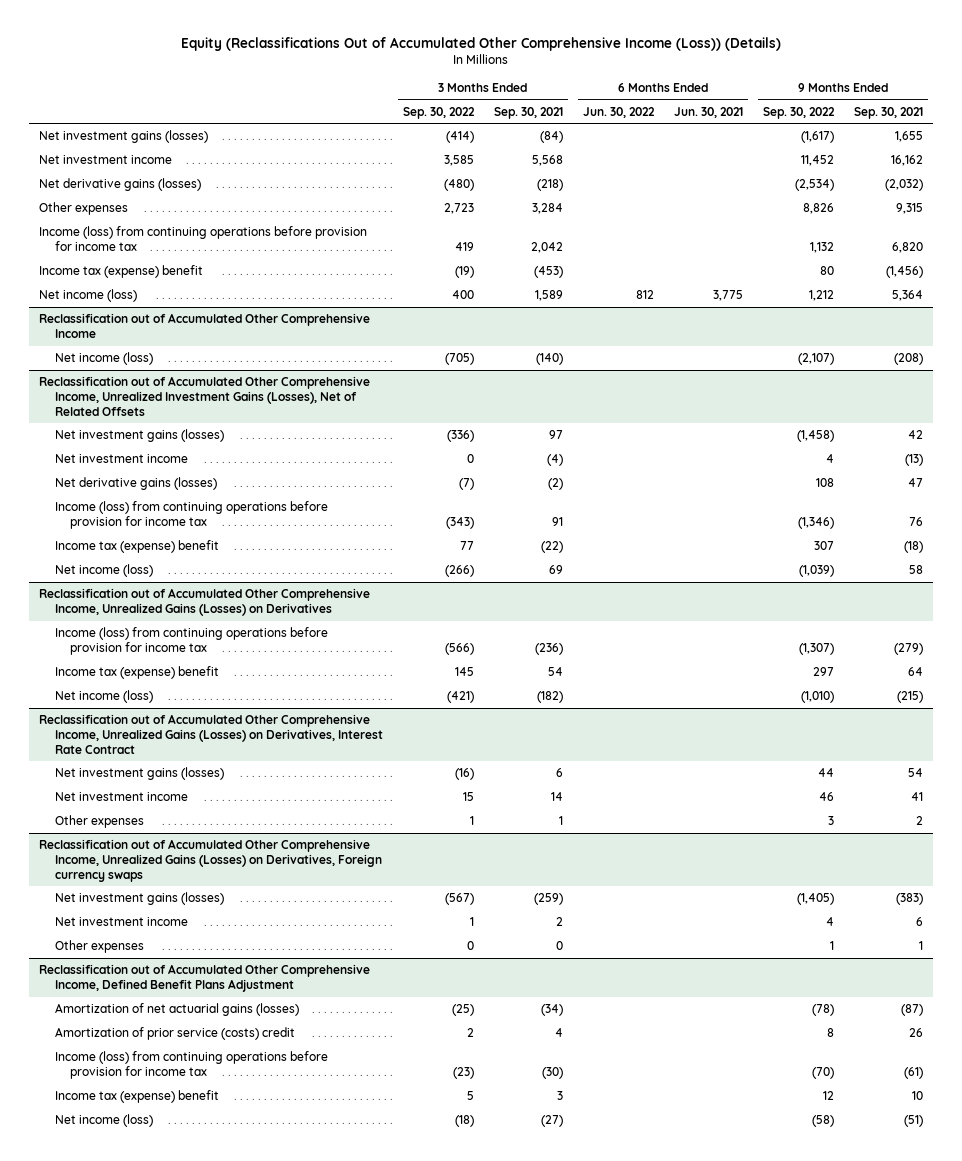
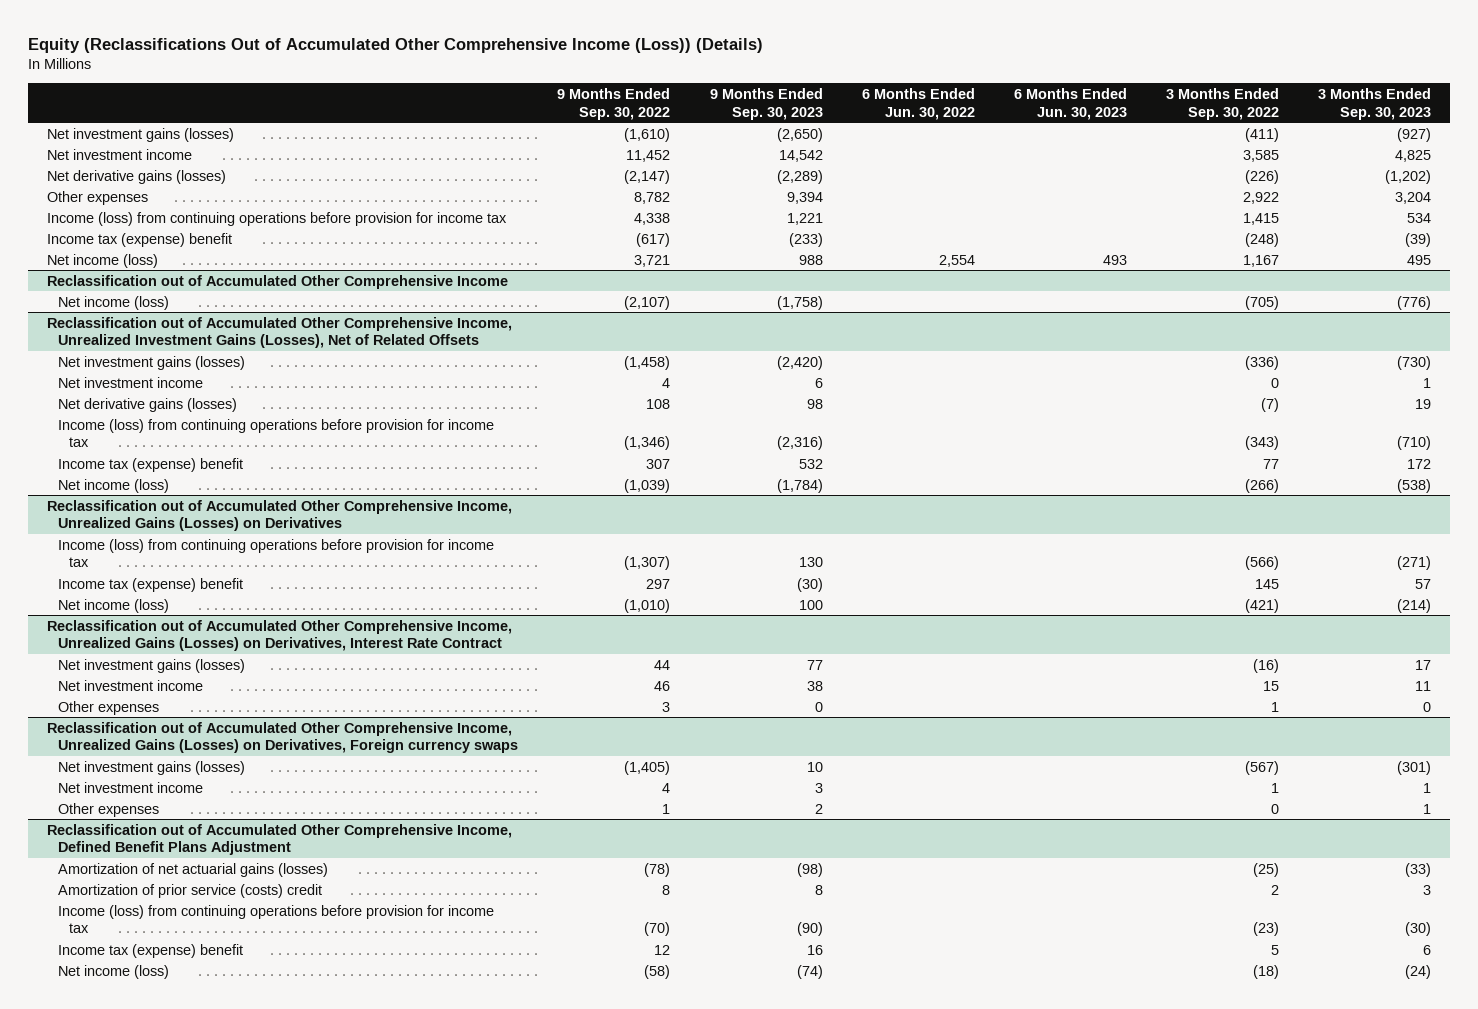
[493,106,563,119] Sep. 30, 2021 -> none
[673,106,743,118] Jun. 30, 2021 -> none
[853,106,923,119] Sep. 30, 2021 -> none
none -> [709,88,823,120] 9 Months Ended Sep. 30, 2023
none -> [1013,88,1127,120] 6 Months Ended Jun. 30, 2023
none -> [1317,88,1431,120] 3 Months Ended Sep. 30, 2023
[445,131,474,144] (414) -> [1244,127,1279,142] (411)
[800,131,834,144] (1,617) -> [624,127,671,142] (1,610)
[443,179,474,192] (480) -> [1244,169,1279,184] (226)
[794,179,834,192] (2,534) -> [624,169,671,184] (2,147)
[443,203,474,215] 2,723 -> [1242,191,1279,204] 2,922
[802,203,834,215] 8,826 -> [634,191,671,204] 8,782
[454,241,474,251] 419 -> [1242,212,1279,225] 1,415
[809,241,834,253] 1,132 -> [634,212,671,225] 4,338
[454,266,474,279] (19) -> [1244,232,1279,247] (248)
[819,266,834,276] 80 -> [636,232,671,247] (617)
[451,290,474,300] 400 -> [1242,254,1279,267] 1,167
[635,290,654,300] 812 -> [938,254,975,267] 2,554
[808,290,834,302] 1,212 -> [634,254,671,267] 3,721

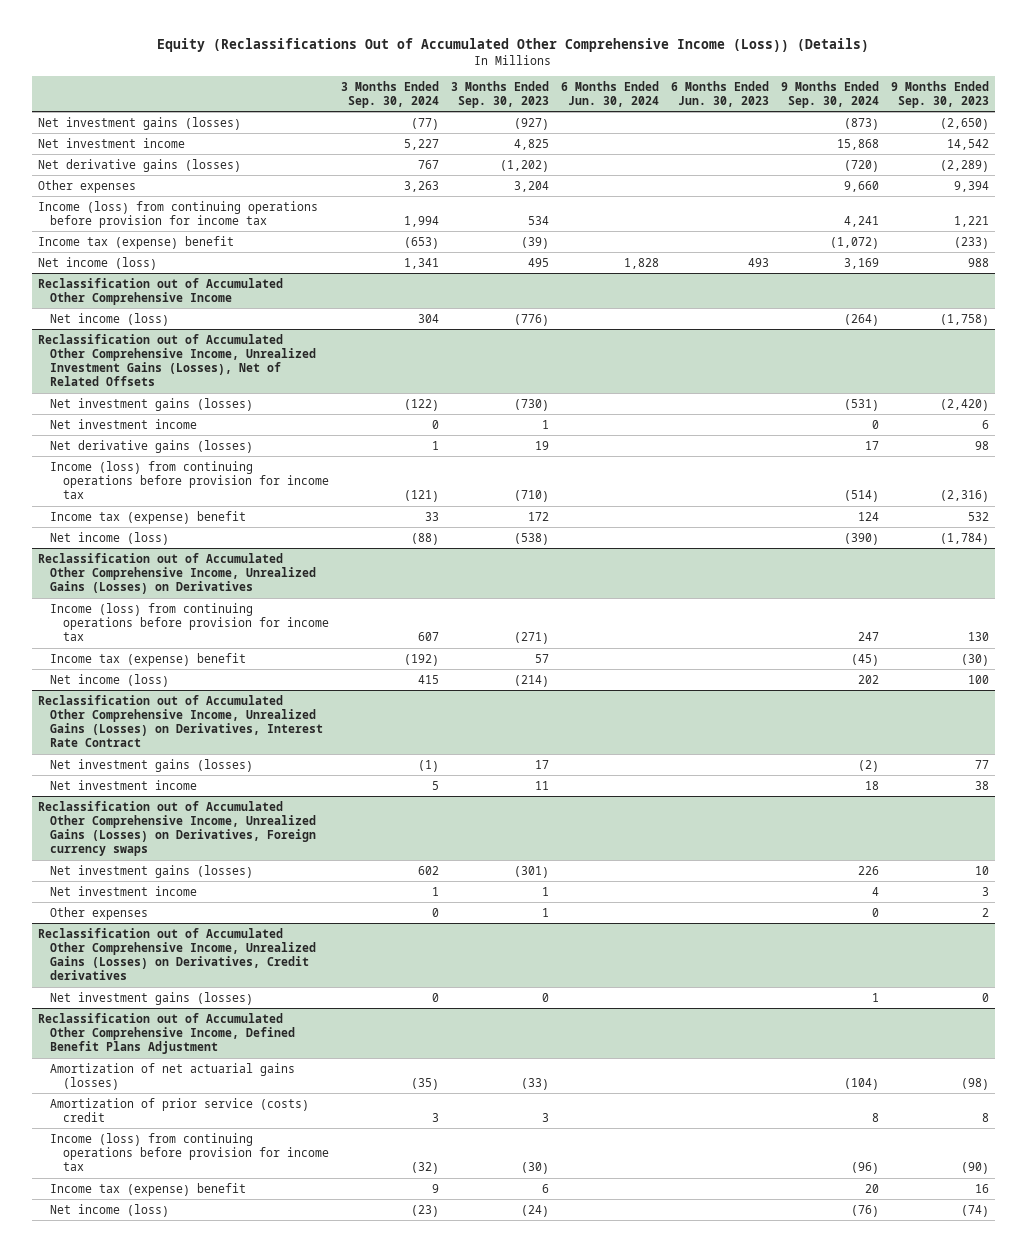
[557,88,671,120] 9 Months Ended Sep. 30, 2022 -> none
[861,88,975,120] 6 Months Ended Jun. 30, 2022 -> none
[1165,88,1279,120] 3 Months Ended Sep. 30, 2022 -> none
none -> [340,80,439,108] 3 Months Ended Sep. 30, 2024
none -> [560,80,659,107] 6 Months Ended Jun. 30, 2024
none -> [780,80,879,108] 9 Months Ended Sep. 30, 2024
[58,700,160,715] Other expenses -> none
none -> [37,927,317,981] Reclassification out of Accumulated Other Comprehensive Income, Unrealized Gains (Losses) on Derivatives, Credit derivatives
none -> [50,991,254,1005] Net investment gains (losses)

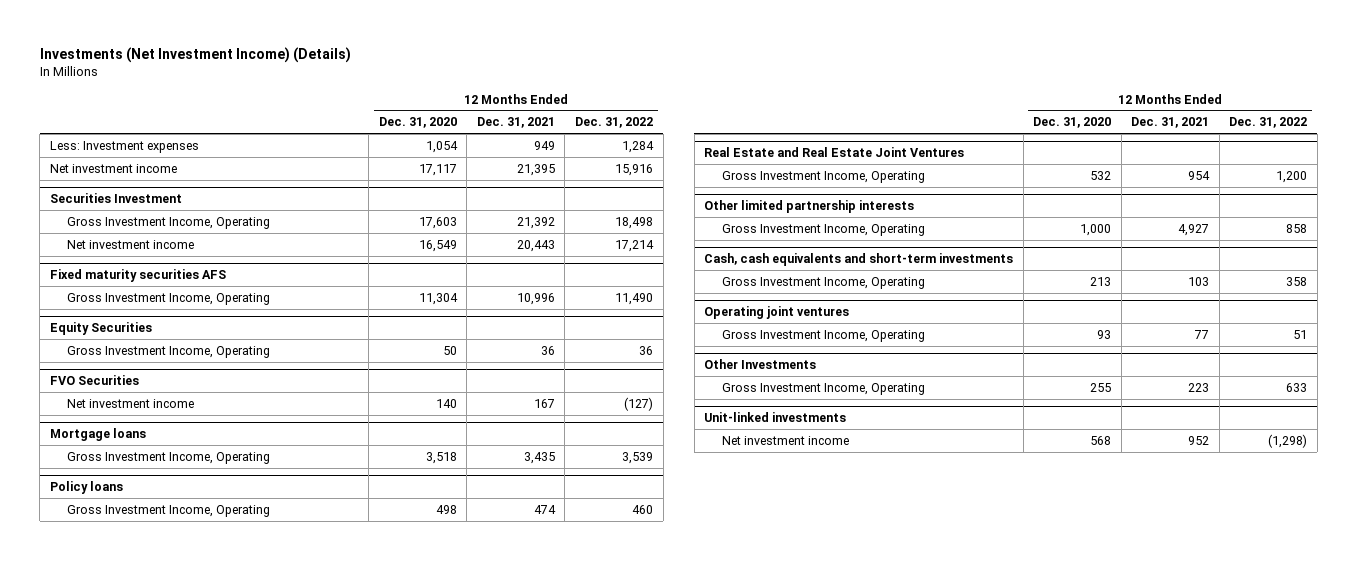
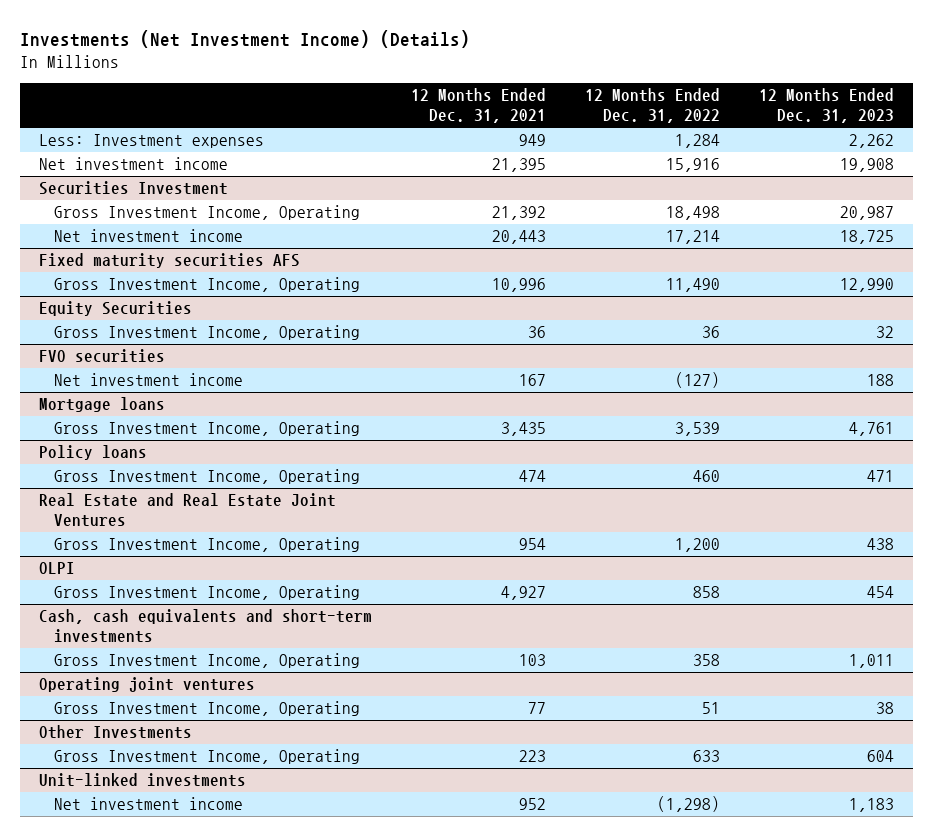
[378,117,457,129] Dec. 31, 2020 -> none
none -> [758,88,894,124] 12 Months Ended Dec. 31, 2023
[49,375,139,386] FVO Securities -> [39,349,166,364] FVO securities
[704,200,915,214] Other limited partnership interests -> [39,562,76,575] OLPI

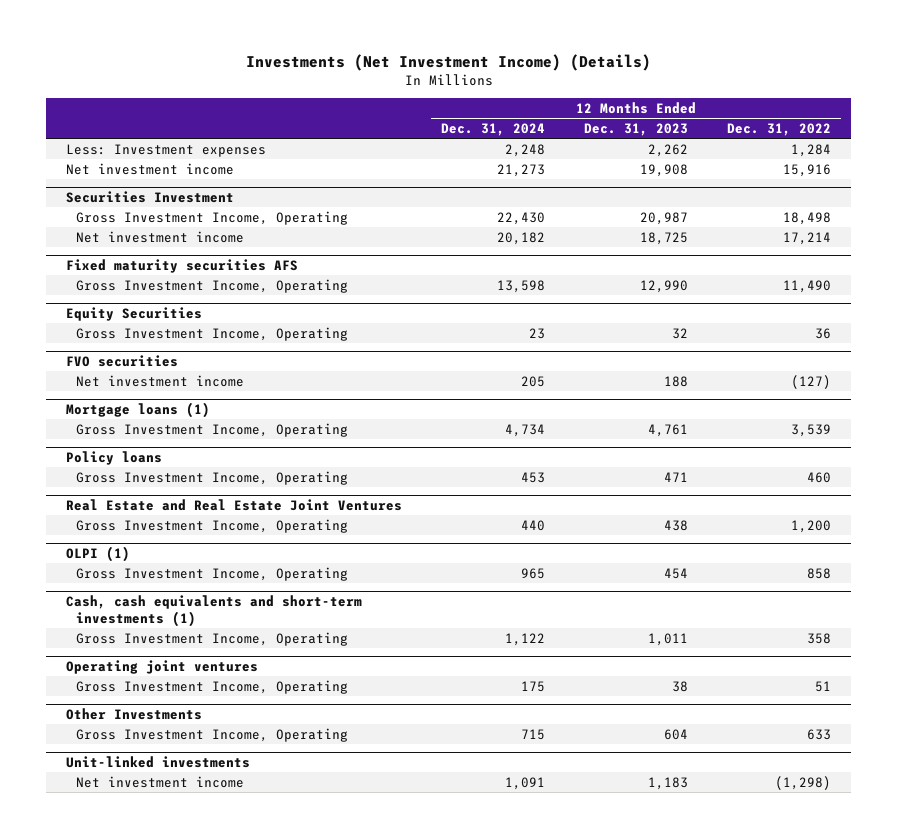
[410,88,546,124] 12 Months Ended Dec. 31, 2021 -> none
none -> [440,123,545,137] Dec. 31, 2024
[39,397,166,413] Mortgage loans -> [65,401,210,418] Mortgage loans (1)
[39,562,76,575] OLPI -> [65,545,130,562] OLPI (1)
[39,609,373,644] Cash, cash equivalents and short-term investments -> [65,594,362,627] Cash, cash equivalents and short-term investments (1)

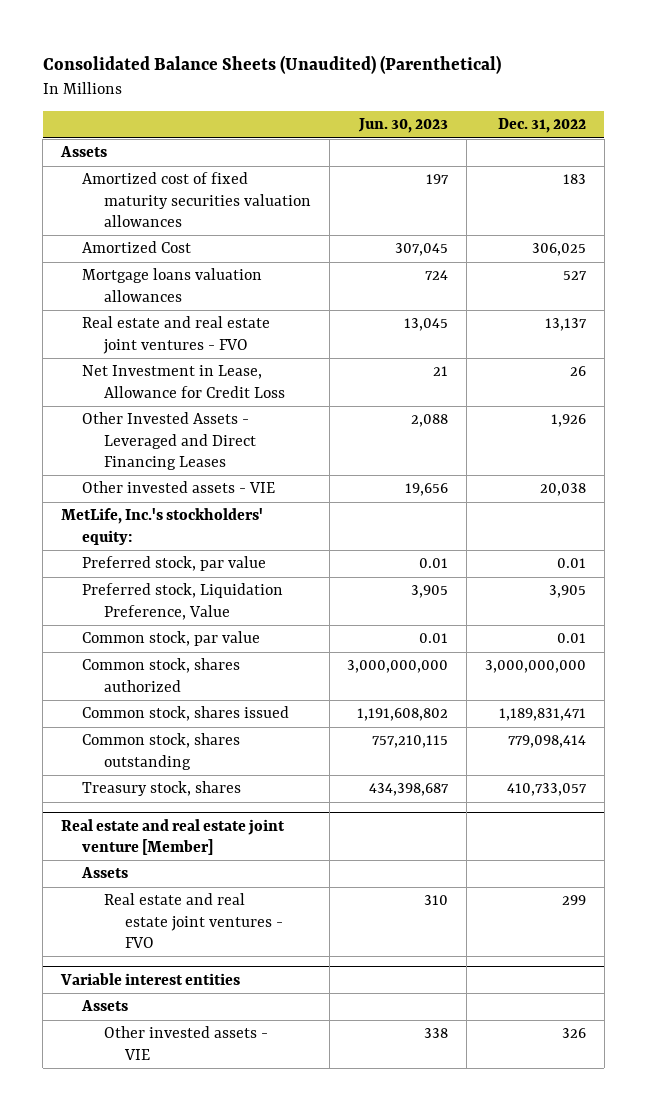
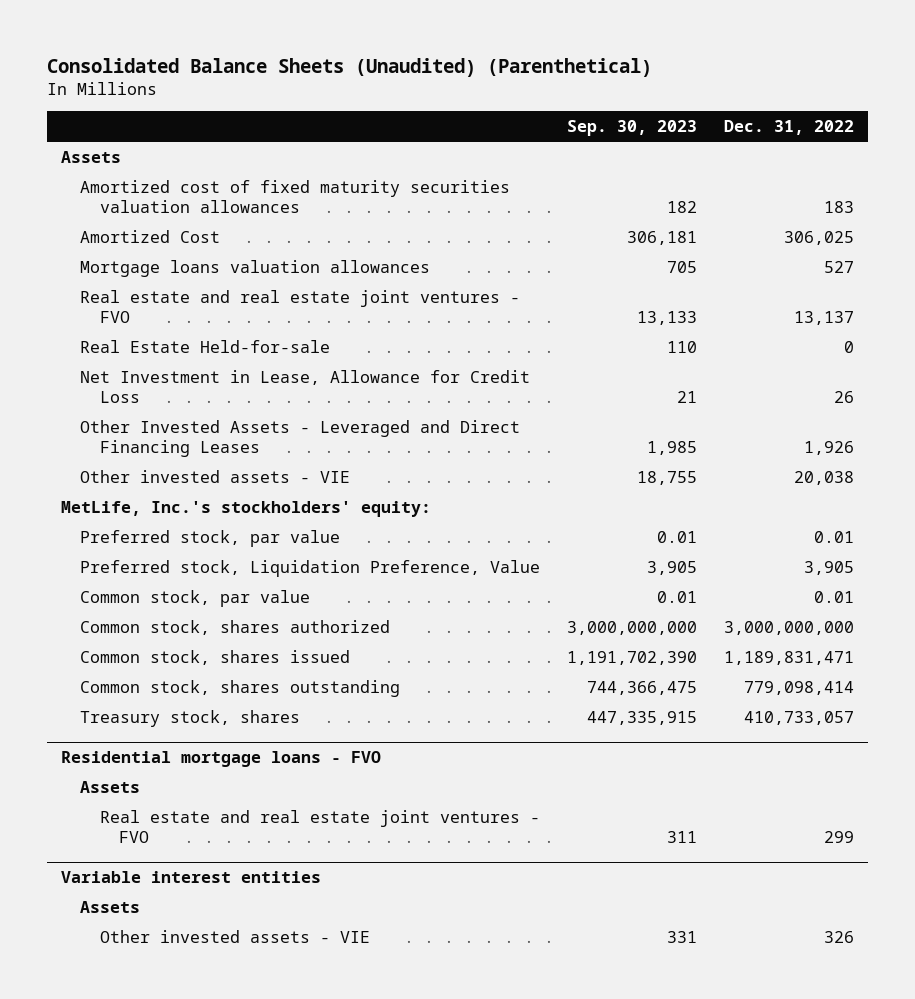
[358,118,449,134] Jun. 30, 2023 -> none
none -> [567,119,698,136] Sep. 30, 2023
none -> [80,339,331,353] Real Estate Held-for-sale
[60,818,285,856] Real estate and real estate joint venture [Member] -> none
none -> [60,750,381,767] Residential mortgage loans - FVO

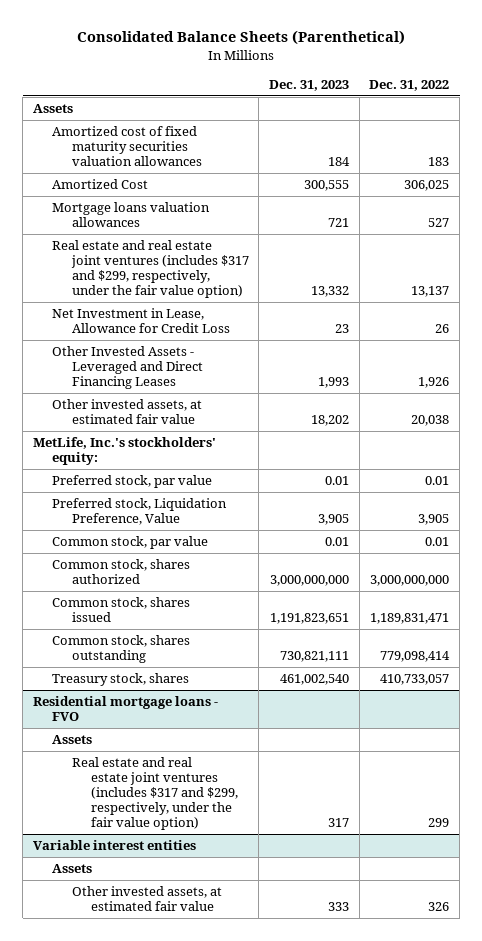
[47,57,653,77] Consolidated Balance Sheets (Unaudited) (Parenthetical) -> [77,30,406,46] Consolidated Balance Sheets (Parenthetical)
[567,119,698,136] Sep. 30, 2023 -> none
none -> [269,79,350,91] Dec. 31, 2023
[80,339,331,353] Real Estate Held-for-sale -> none
[80,289,521,324] Real estate and real estate joint ventures - FVO -> [52,240,249,299] Real estate and real estate joint ventures (includes $317 and $299, respectively, under the fair value option)
[80,469,351,483] Other invested assets - VIE -> [52,399,203,425] Other invested assets, at estimated fair value
[99,809,540,844] Real estate and real estate joint ventures - FVO -> [71,757,239,831] Real estate and real estate joint ventures (includes $317 and $299, respectively, under the fair value option)
[99,929,370,943] Other invested assets - VIE -> [71,886,222,912] Other invested assets, at estimated fair value

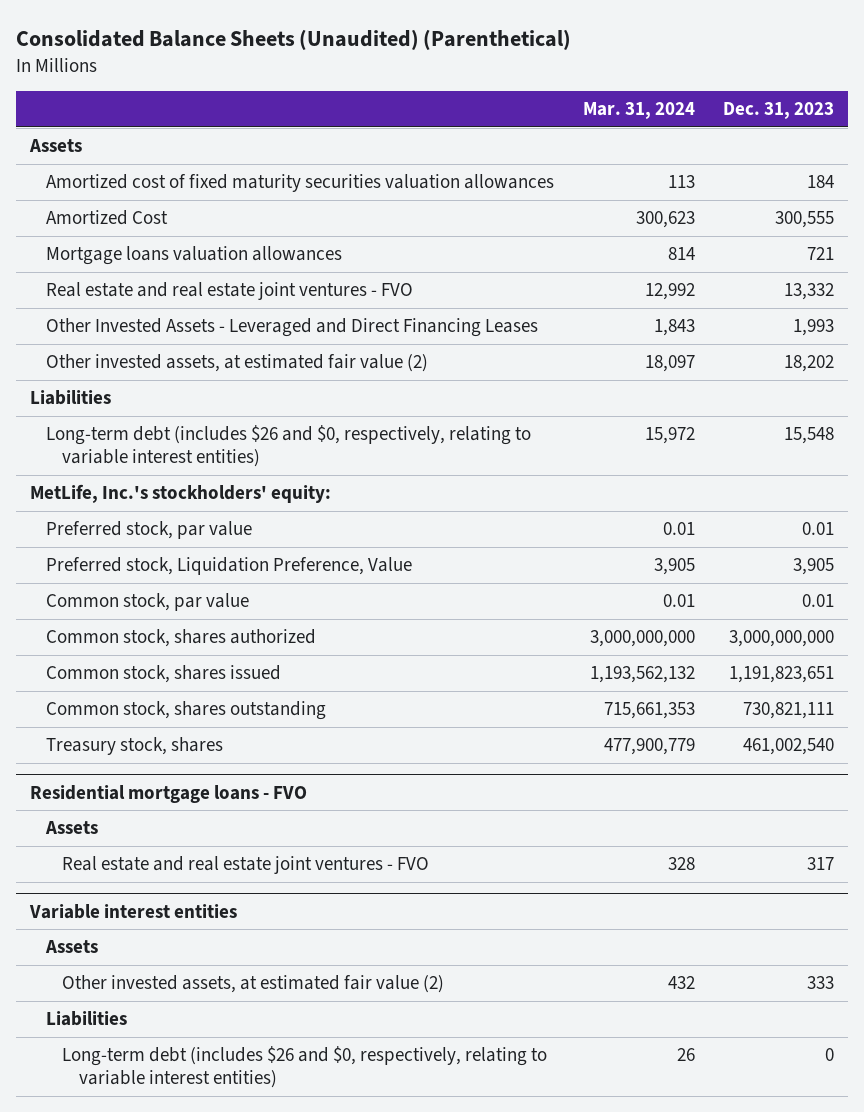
[77,30,406,46] Consolidated Balance Sheets (Parenthetical) -> [15,28,571,50] Consolidated Balance Sheets (Unaudited) (Parenthetical)
[369,79,450,91] Dec. 31, 2022 -> none
none -> [582,102,695,120] Mar. 31, 2024
[52,308,230,334] Net Investment in Lease, Allowance for Credit Loss -> none
[52,240,249,299] Real estate and real estate joint ventures (includes $317 and $299, respectively, under the fair value option) -> [46,282,414,301] Real estate and real estate joint ventures - FVO
[52,399,203,425] Other invested assets, at estimated fair value -> [46,354,429,373] Other invested assets, at estimated fair value (2)
none -> [30,390,112,406] Liabilities
none -> [46,425,532,468] Long-term debt (includes $26 and $0, respectively, relating to variable interest entities)
[71,757,239,831] Real estate and real estate joint ventures (includes $317 and $299, respectively, under the fair value option) -> [62,856,430,875] Real estate and real estate joint ventures - FVO
[71,886,222,912] Other invested assets, at estimated fair value -> [62,975,445,994] Other invested assets, at estimated fair value (2)
none -> [46,1011,128,1027] Liabilities
none -> [62,1046,548,1089] Long-term debt (includes $26 and $0, respectively, relating to variable interest entities)

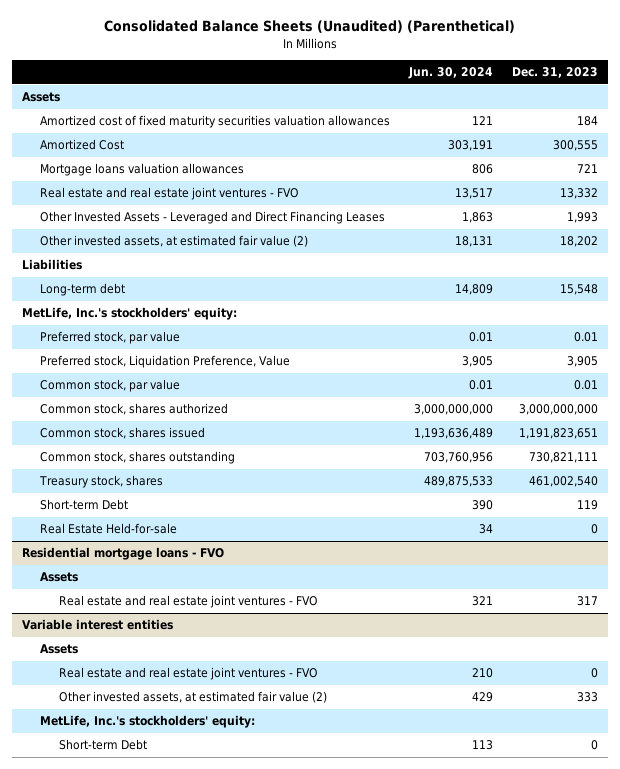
[582,102,695,120] Mar. 31, 2024 -> none
none -> [408,67,494,80] Jun. 30, 2024
[46,425,532,468] Long-term debt (includes $26 and $0, respectively, relating to variable interest entities) -> [40,283,126,297] Long-term debt
none -> [40,499,129,511] Short-term Debt
none -> [40,523,178,535] Real Estate Held-for-sale
none -> [58,667,318,681] Real estate and real estate joint ventures - FVO
[46,1011,128,1027] Liabilities -> none
[62,1046,548,1089] Long-term debt (includes $26 and $0, respectively, relating to variable interest entities) -> none
none -> [40,715,256,729] MetLife, Inc.'s stockholders' equity:
none -> [58,739,147,751] Short-term Debt

